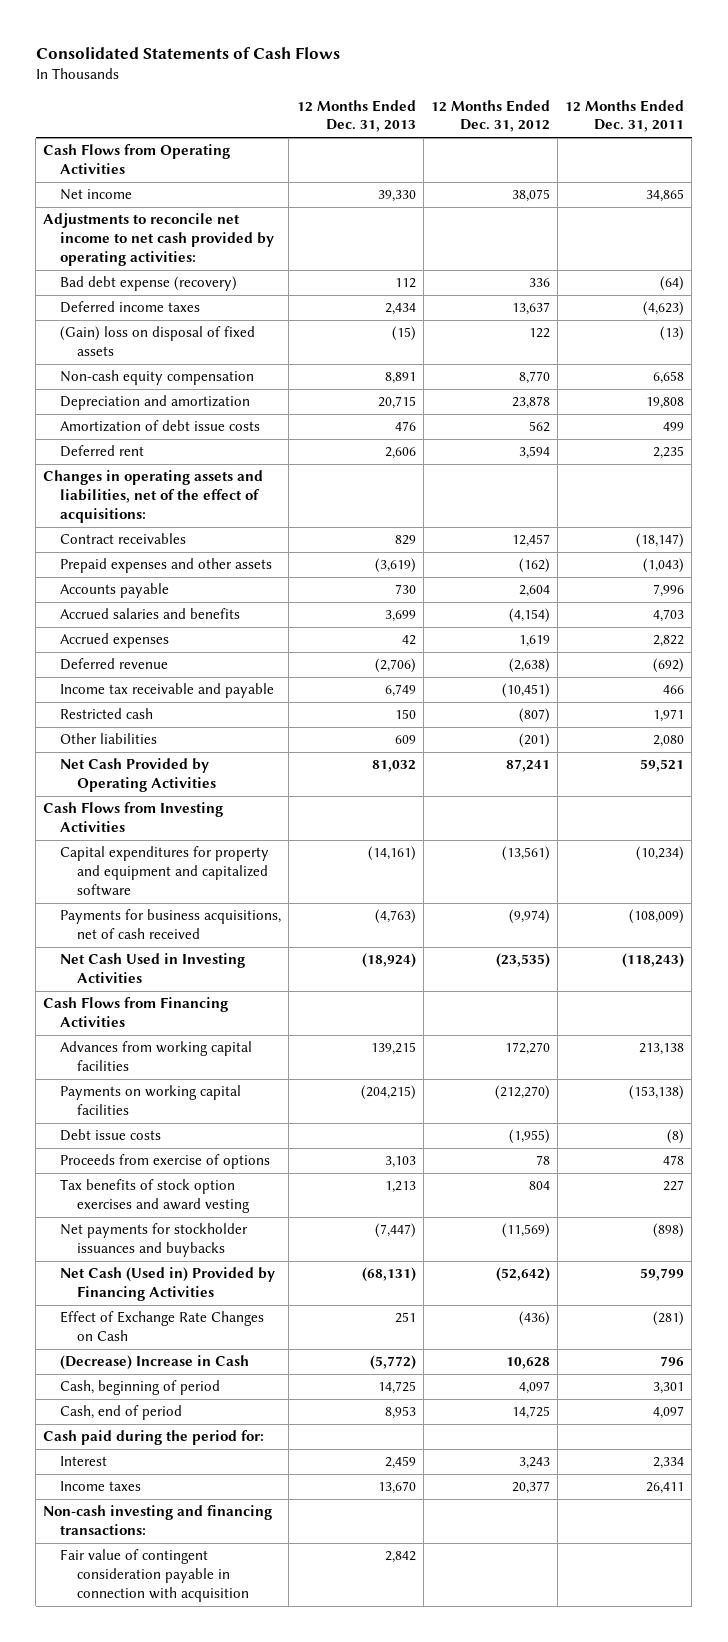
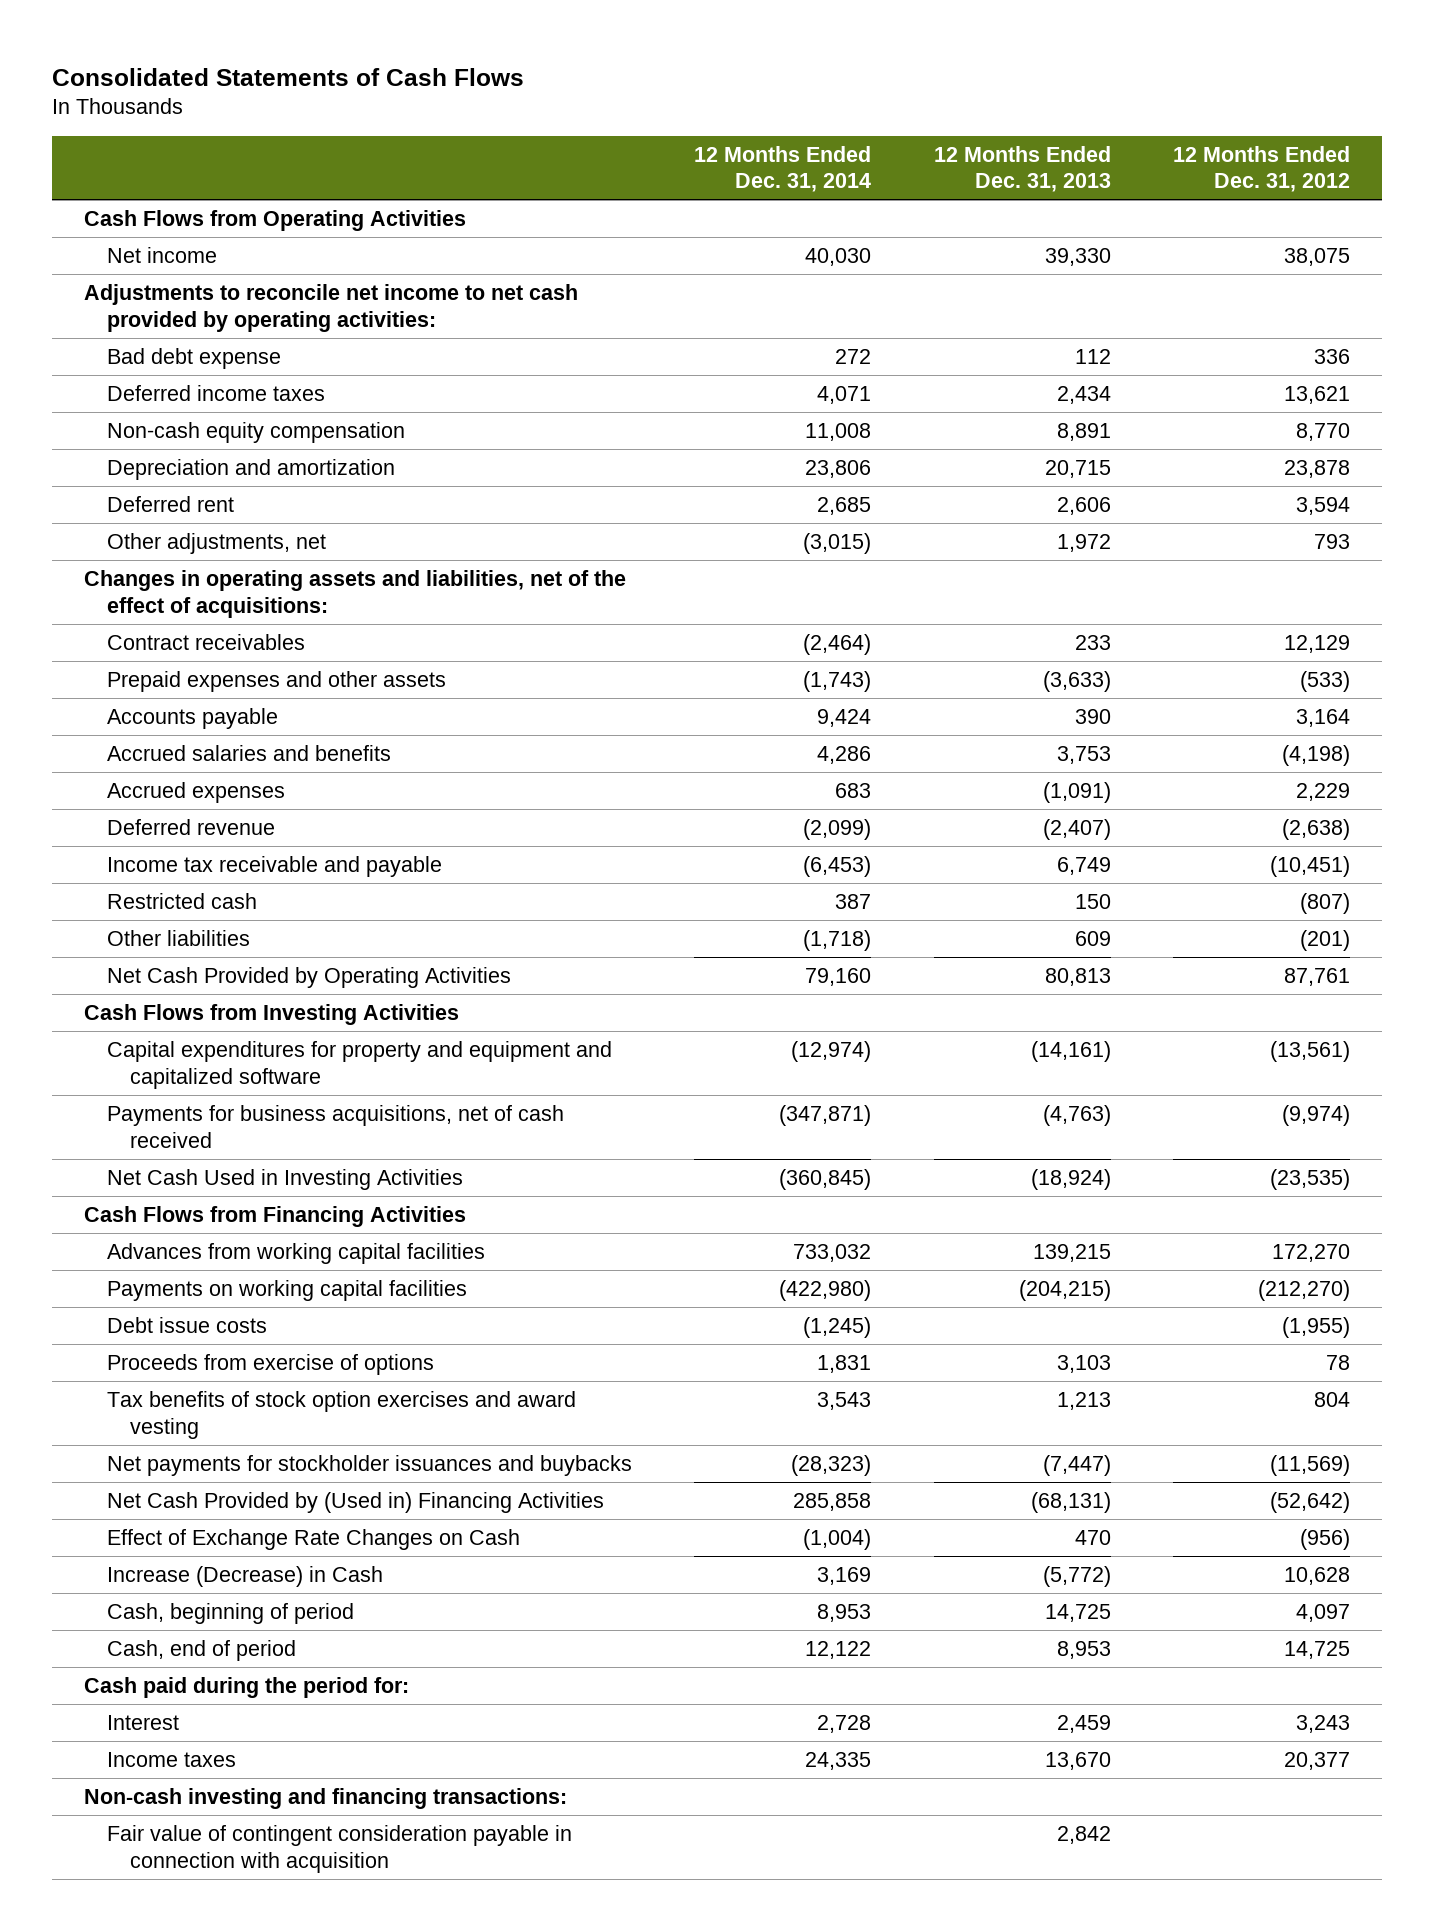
[565,99,685,133] 12 Months Ended Dec. 31, 2011 -> none
none -> [694,145,872,193] 12 Months Ended Dec. 31, 2014
[60,326,256,357] (Gain) loss on disposal of fixed assets -> none
[60,276,238,292] Bad debt expense (recovery) -> [106,347,281,369] Bad debt expense
[511,302,550,316] 13,637 -> [1284,385,1351,404] 13,621
[60,420,261,433] Amortization of debt issue costs -> none
none -> [106,532,326,554] Other adjustments, net
[394,535,416,546] 829 -> [1074,634,1111,650] 233
[511,534,550,548] 12,457 -> [1284,634,1351,653] 12,129
[374,558,416,574] (3,619) -> [1042,670,1111,692] (3,633)
[518,558,550,574] (162) -> [1300,670,1351,692] (533)
[394,584,416,595] 730 -> [1074,708,1111,724] 390
[518,585,550,598] 2,604 -> [1296,708,1351,727] 3,164
[384,610,416,623] 3,699 -> [1056,745,1111,764] 3,753
[508,608,550,624] (4,154) -> [1282,744,1351,766] (4,198)
[401,635,416,646] 42 -> [1042,781,1111,803] (1,091)
[518,635,550,648] 1,619 -> [1296,782,1351,801] 2,229
[374,658,416,674] (2,706) -> [1042,818,1111,840] (2,407)
[371,760,416,773] 81,032 -> [1044,967,1111,986] 80,813
[505,759,550,773] 87,241 -> [1284,967,1351,986] 87,761
[60,1267,276,1302] Net Cash (Used in) Provided by Financing Activities -> [106,1491,604,1513] Net Cash Provided by (Used in) Financing Activities
[394,1312,416,1324] 251 -> [1074,1529,1111,1545] 470
[518,1311,550,1327] (436) -> [1300,1528,1351,1550] (956)
[60,1355,250,1371] (Decrease) Increase in Cash -> [106,1565,383,1587] Increase (Decrease) in Cash

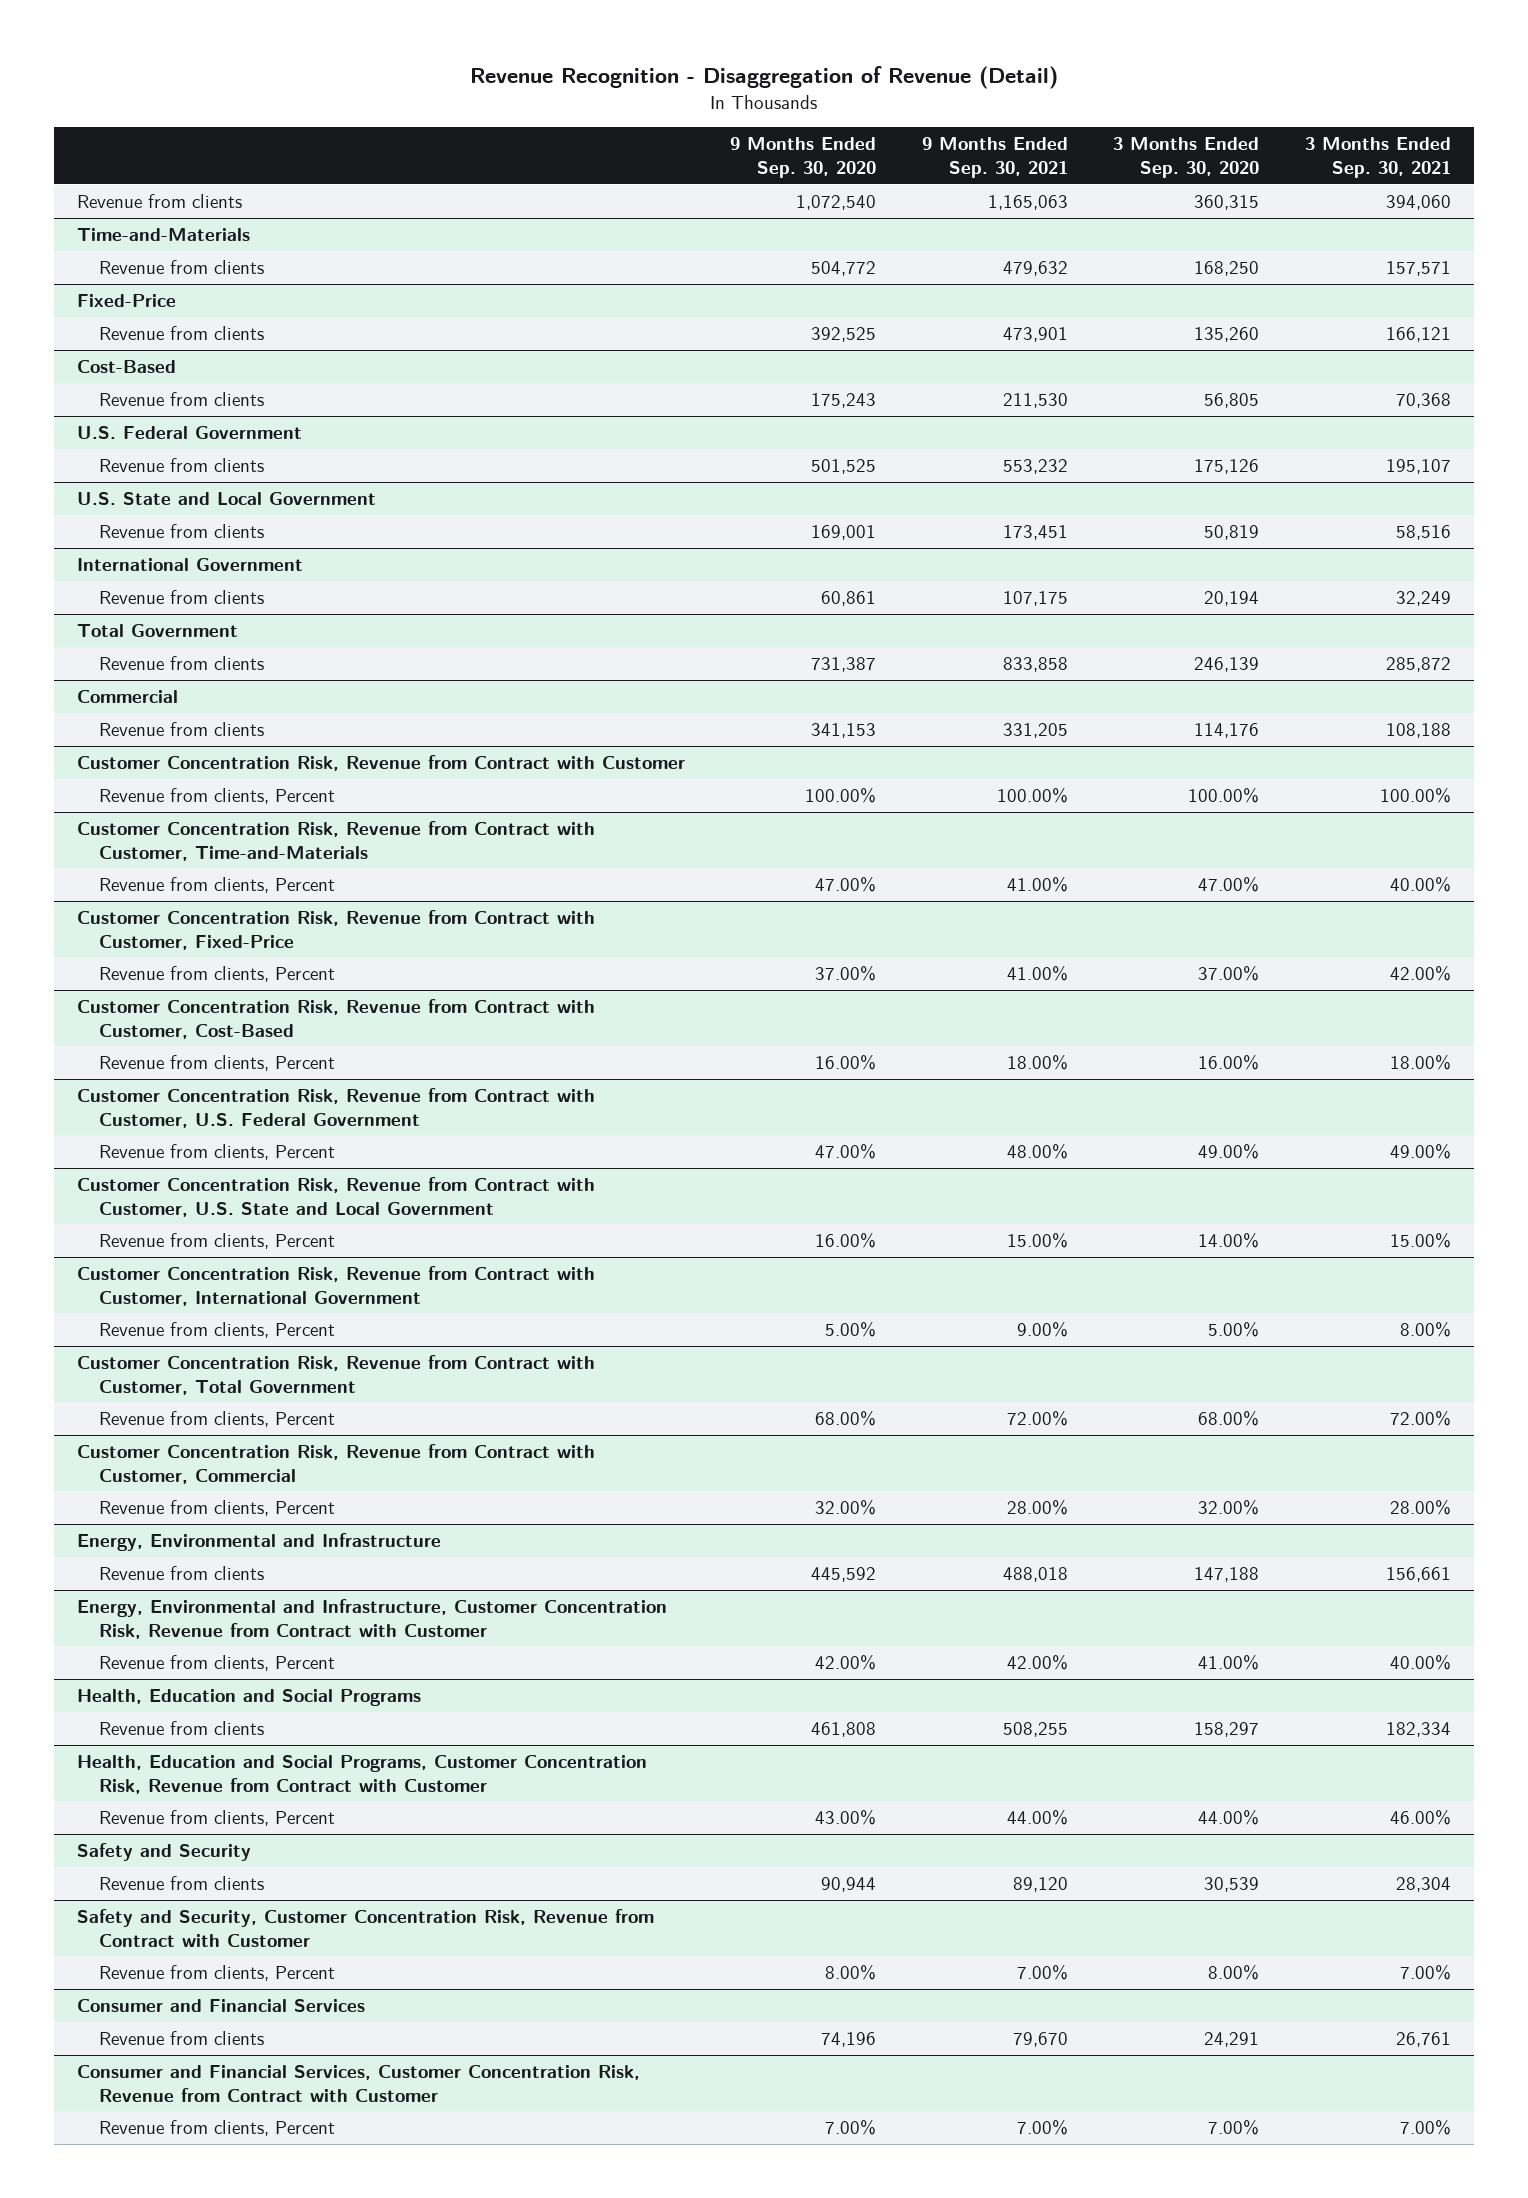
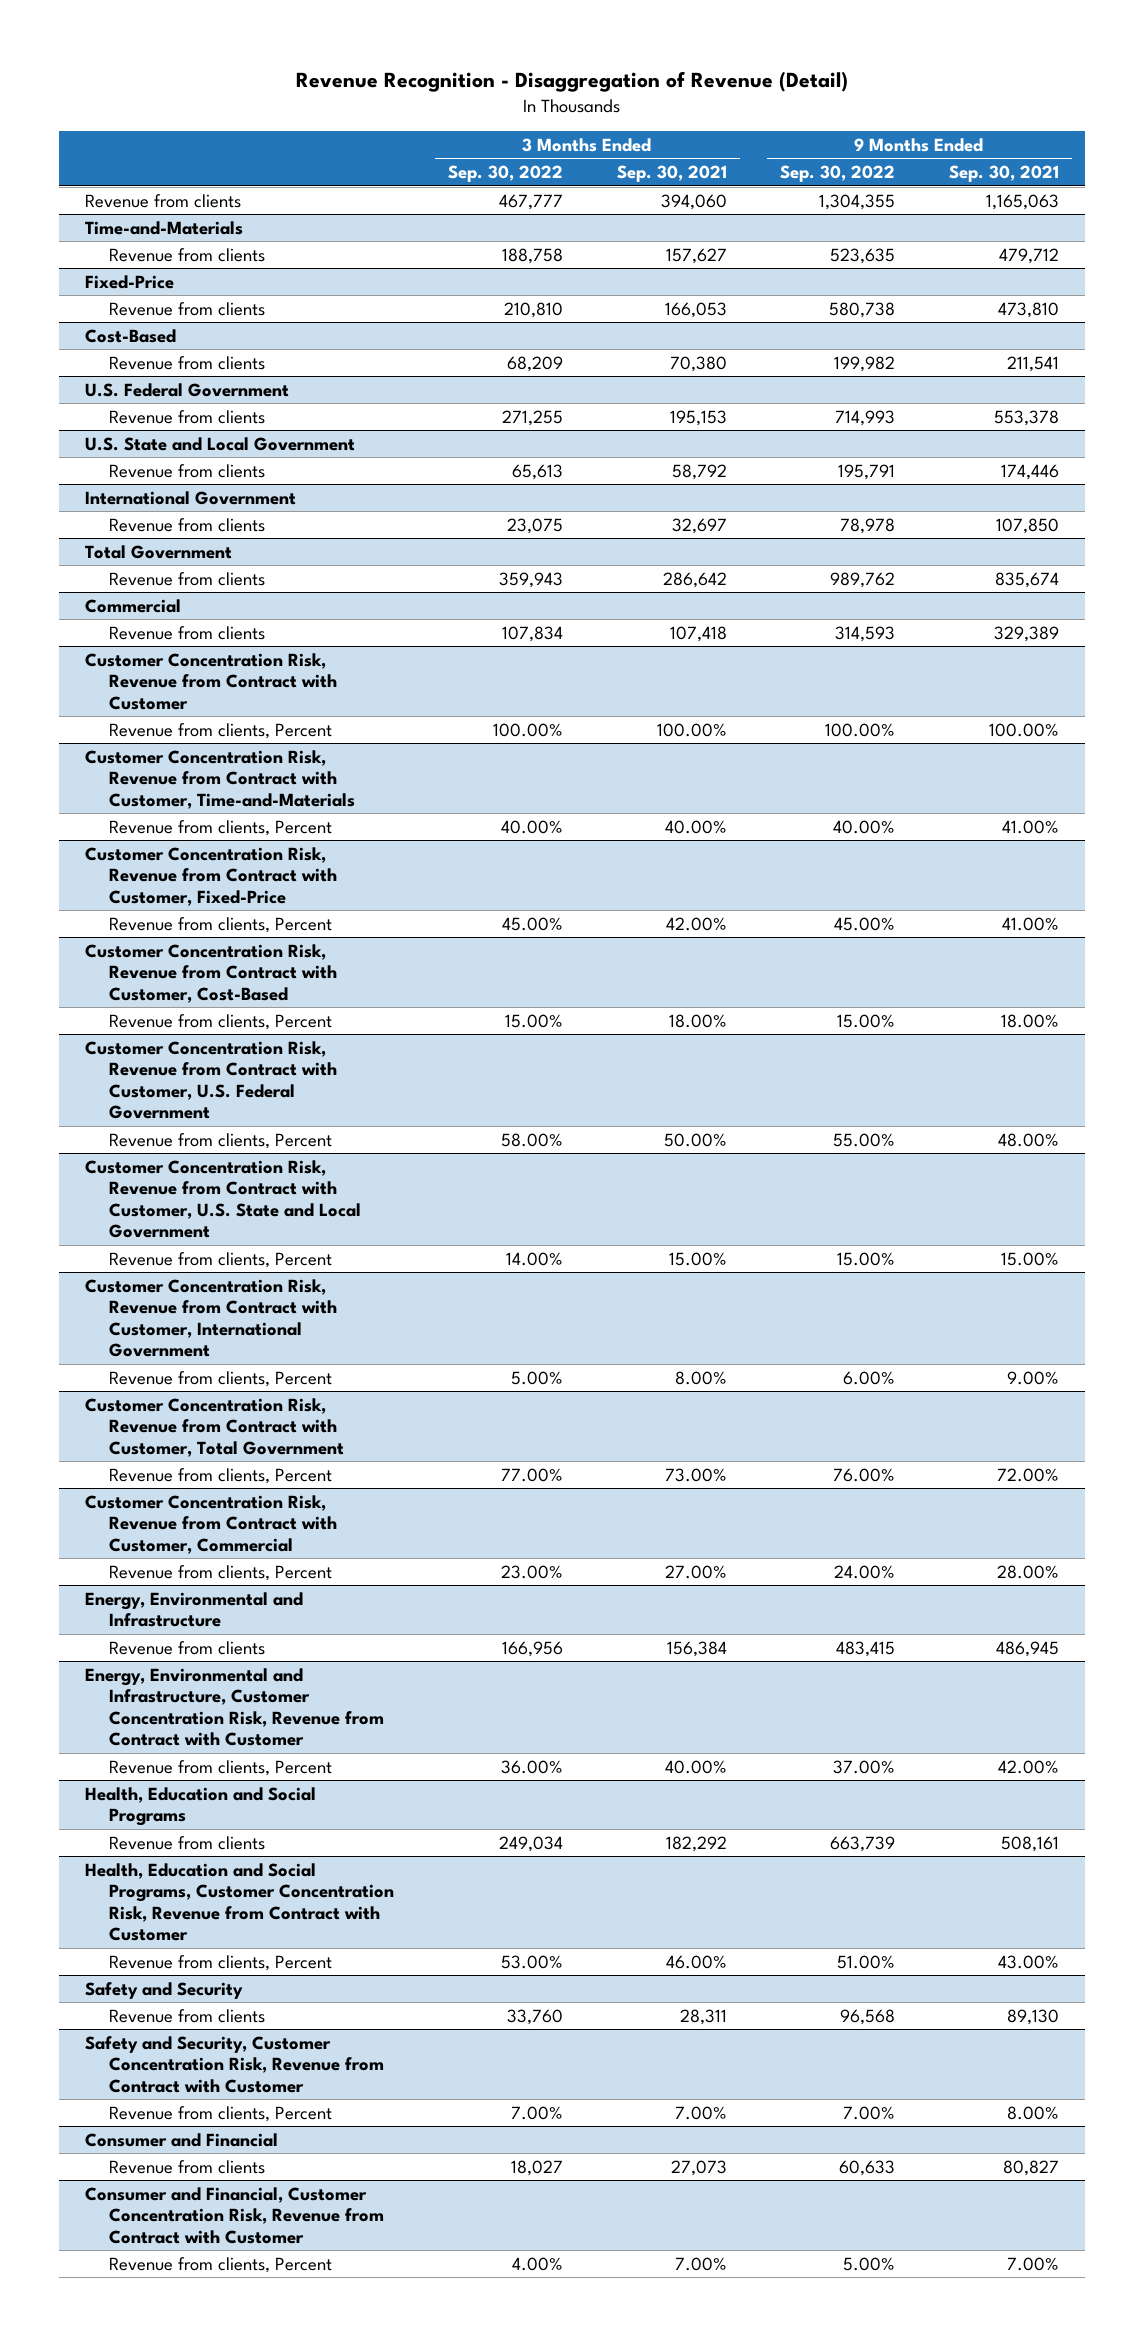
[730,137,877,178] 9 Months Ended Sep. 30, 2020 -> none
[1113,137,1260,178] 3 Months Ended Sep. 30, 2020 -> none
none -> [448,165,564,183] Sep. 30, 2022
none -> [780,165,896,183] Sep. 30, 2022
[1002,260,1068,276] 479,632 -> [998,247,1059,264] 479,712
[1385,260,1451,276] 157,571 -> [665,247,727,264] 157,627
[1002,326,1068,342] 473,901 -> [997,301,1059,318] 473,810
[1385,326,1451,342] 166,121 -> [664,301,727,318] 166,053
[1002,392,1068,408] 211,530 -> [1006,355,1059,372] 211,541
[1395,392,1451,408] 70,368 -> [669,355,727,372] 70,380
[1002,458,1068,474] 553,232 -> [993,409,1059,426] 553,378
[1385,458,1451,474] 195,107 -> [669,409,727,426] 195,153
[1002,524,1068,540] 173,451 -> [1000,463,1059,480] 174,446
[1395,524,1451,540] 58,516 -> [671,463,727,480] 58,792
[1002,590,1068,606] 107,175 -> [995,517,1059,534] 107,850
[1395,590,1451,606] 32,249 -> [671,517,727,534] 32,697
[1002,656,1068,672] 833,858 -> [994,571,1059,588] 835,674
[1385,656,1451,672] 285,872 -> [662,571,727,588] 286,642
[1002,722,1068,738] 331,205 -> [993,625,1059,642] 329,389
[1385,722,1451,738] 108,188 -> [669,625,727,642] 107,418
[1389,1142,1451,1159] 49.00% -> [663,1132,727,1147] 50.00%
[1389,1409,1451,1426] 72.00% -> [664,1467,727,1482] 73.00%
[1389,1498,1451,1515] 28.00% -> [664,1564,727,1579] 27.00%
[1002,1566,1068,1582] 488,018 -> [995,1640,1059,1657] 486,945
[1385,1566,1451,1582] 156,661 -> [666,1640,727,1657] 156,384
[1002,1721,1068,1737] 508,255 -> [1000,1835,1059,1852] 508,161
[1385,1721,1451,1737] 182,334 -> [665,1835,727,1852] 182,292
[1006,1808,1068,1825] 44.00% -> [997,1954,1059,1969] 43.00%
[1012,1876,1068,1892] 89,120 -> [1006,2008,1059,2025] 89,130
[1395,1876,1451,1892] 28,304 -> [679,2008,727,2025] 28,311
[1016,1963,1068,1980] 7.00% -> [1006,2105,1059,2120] 8.00%
[76,1998,365,2012] Consumer and Financial Services -> [85,2132,279,2147] Consumer and Financial
[1012,2031,1068,2047] 79,670 -> [1002,2159,1059,2176] 80,827
[1395,2031,1451,2047] 26,761 -> [670,2159,727,2176] 27,073
[76,2064,640,2102] Consumer and Financial Services, Customer Concentration Risk, Revenue from Contract with Customer -> [85,2186,385,2244] Consumer and Financial, Customer Concentration Risk, Revenue from Contract with Customer

